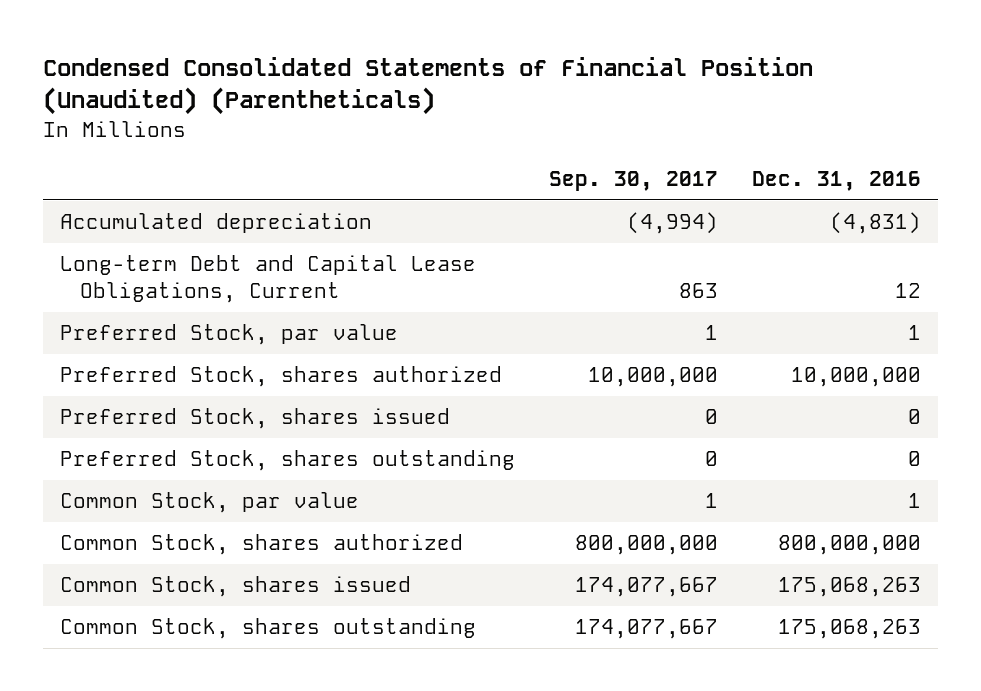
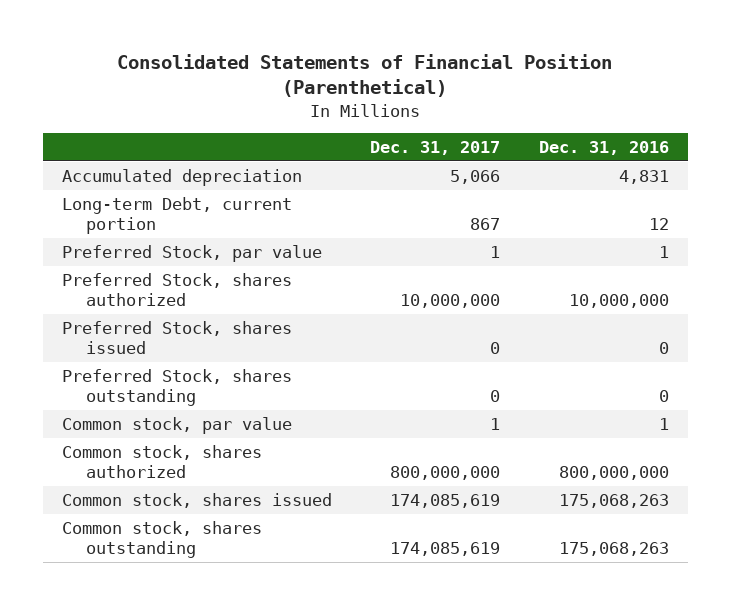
[43,56,814,116] Condensed Consolidated Statements of Financial Position (Unaudited) (Parentheticals) -> [117,53,613,98] Consolidated Statements of Financial Position (Parenthetical)
[549,170,719,191] Sep. 30, 2017 -> none
none -> [370,140,501,155] Dec. 31, 2017
[60,255,477,303] Long-term Debt and Capital Lease Obligations, Current -> none
[830,212,922,235] (4,831) -> [618,169,669,184] 4,831
none -> [62,196,293,235] Long-term Debt, current portion
[60,492,360,514] Common Stock, par value -> [62,416,293,434] Common stock, par value
[60,534,464,556] Common Stock, shares authorized -> [62,444,263,479] Common stock, shares authorized
[60,576,412,598] Common Stock, shares issued -> [62,492,333,508] Common stock, shares issued
[60,618,477,640] Common Stock, shares outstanding -> [62,520,263,559] Common stock, shares outstanding

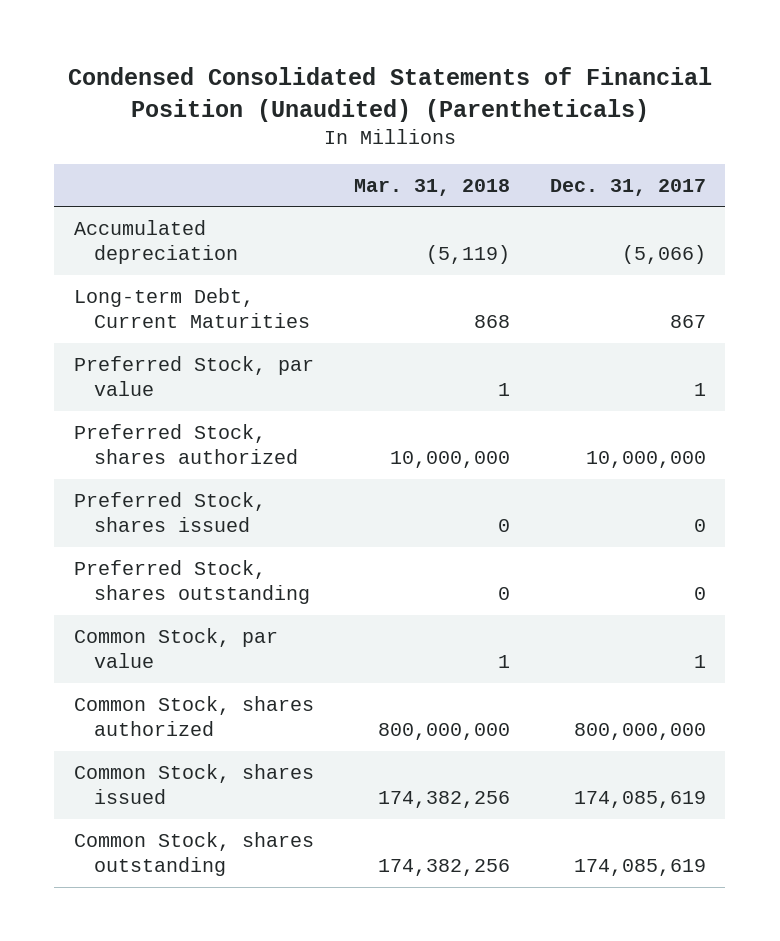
[117,53,613,98] Consolidated Statements of Financial Position (Parenthetical) -> [67,67,712,122] Condensed Consolidated Statements of Financial Position (Unaudited) (Parentheticals)
[538,140,669,155] Dec. 31, 2016 -> none
none -> [353,179,510,197] Mar. 31, 2018
[450,169,501,184] 5,066 -> [621,245,706,265] (5,066)
[62,196,293,235] Long-term Debt, current portion -> [73,287,311,329] Long-term Debt, Current Maturities
[62,416,293,434] Common stock, par value -> [73,627,278,669] Common Stock, par value
[62,444,263,479] Common stock, shares authorized -> [73,695,314,737] Common Stock, shares authorized
[62,492,333,508] Common stock, shares issued -> [73,763,314,805] Common Stock, shares issued
[62,520,263,559] Common stock, shares outstanding -> [73,831,314,877] Common Stock, shares outstanding

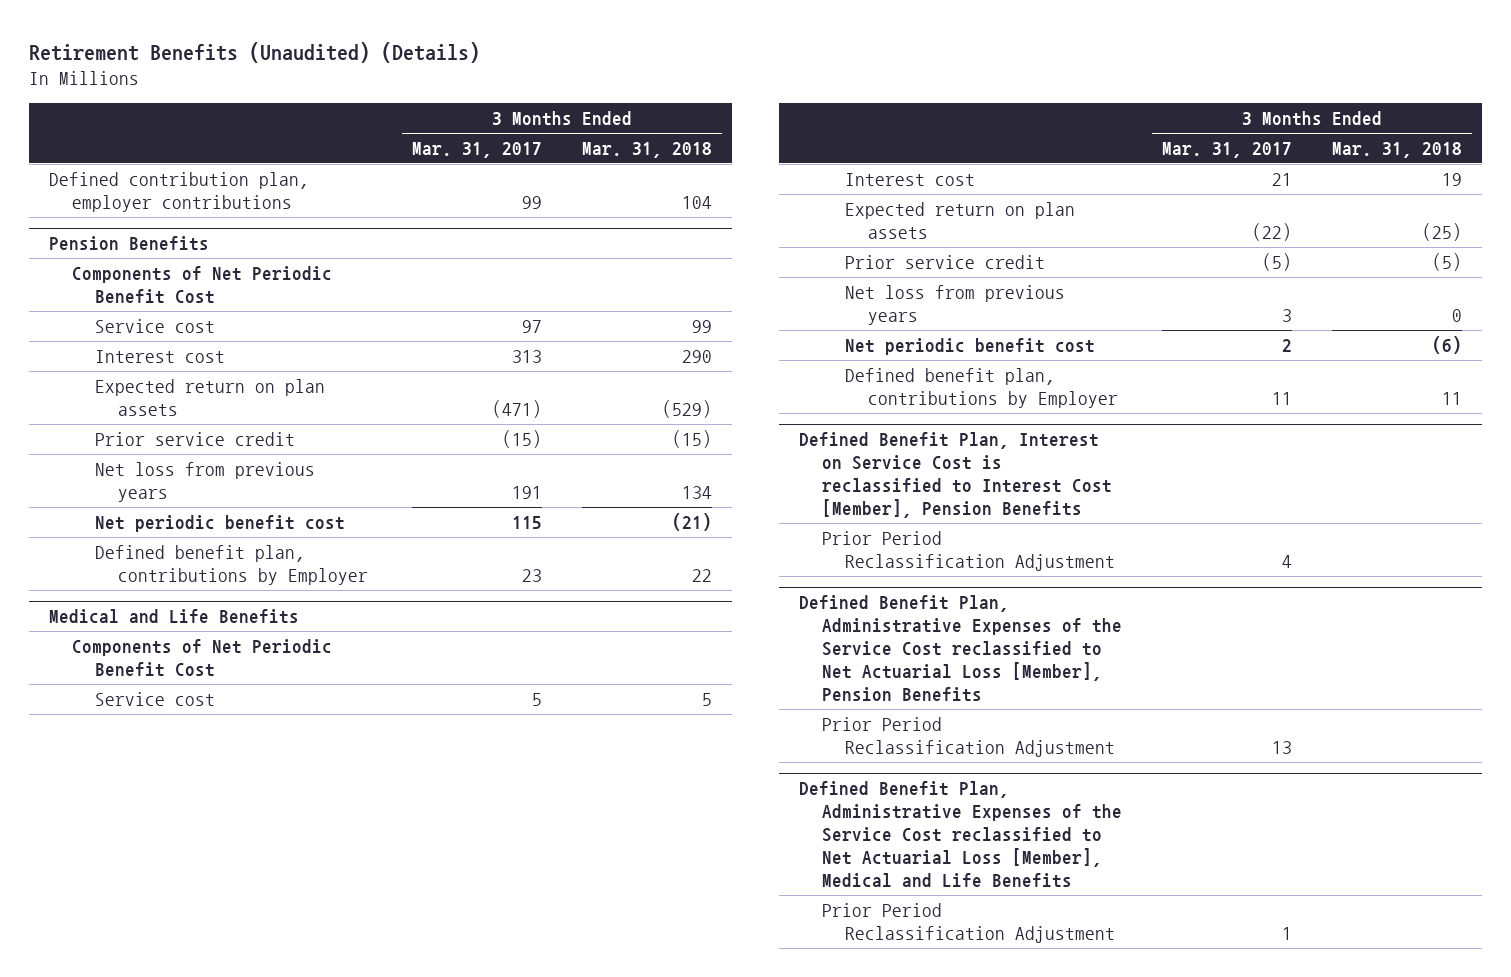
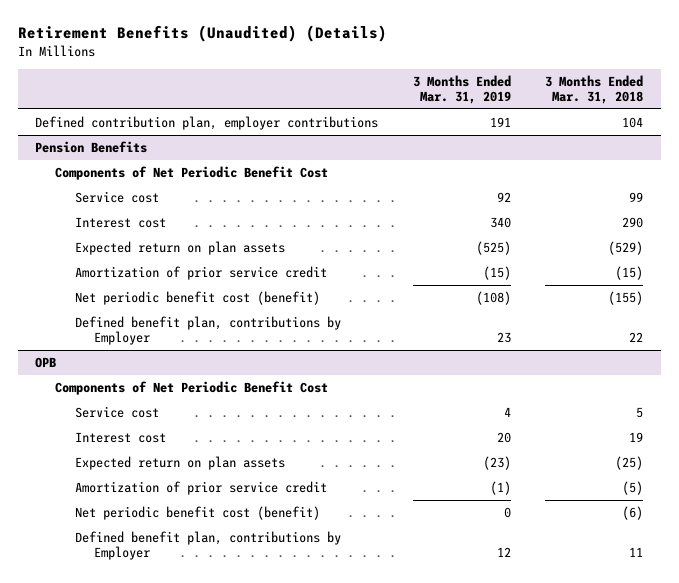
[411,142,542,159] Mar. 31, 2017 -> none
none -> [412,75,511,105] 3 Months Ended Mar. 31, 2019
[94,461,315,502] Net loss from previous years -> none
[94,431,295,446] Prior service credit -> [74,265,327,280] Amortization of prior service credit
[94,514,345,532] Net periodic benefit cost -> [74,290,320,305] Net periodic benefit cost (benefit)
[671,512,712,531] (21) -> [608,290,644,305] (155)
[48,609,299,625] Medical and Life Benefits -> [35,356,57,368] OPB
[845,284,1066,325] Net loss from previous years -> none
[845,254,1046,269] Prior service credit -> [74,480,327,495] Amortization of prior service credit
[845,337,1096,355] Net periodic benefit cost -> [74,505,320,520] Net periodic benefit cost (benefit)
[799,432,1113,518] Defined Benefit Plan, Interest on Service Cost is reclassified to Interest Cost [Member], Pension Benefits -> none
[822,530,1116,571] Prior Period Reclassification Adjustment -> none
[799,595,1123,702] Defined Benefit Plan, Administrative Expenses of the Service Cost reclassified to Net Actuarial Loss [Member], Pension Benefits -> none
[822,716,1116,757] Prior Period Reclassification Adjustment -> none
[799,781,1123,888] Defined Benefit Plan, Administrative Expenses of the Service Cost reclassified to Net Actuarial Loss [Member], Medical and Life Benefits -> none
[822,902,1116,943] Prior Period Reclassification Adjustment -> none

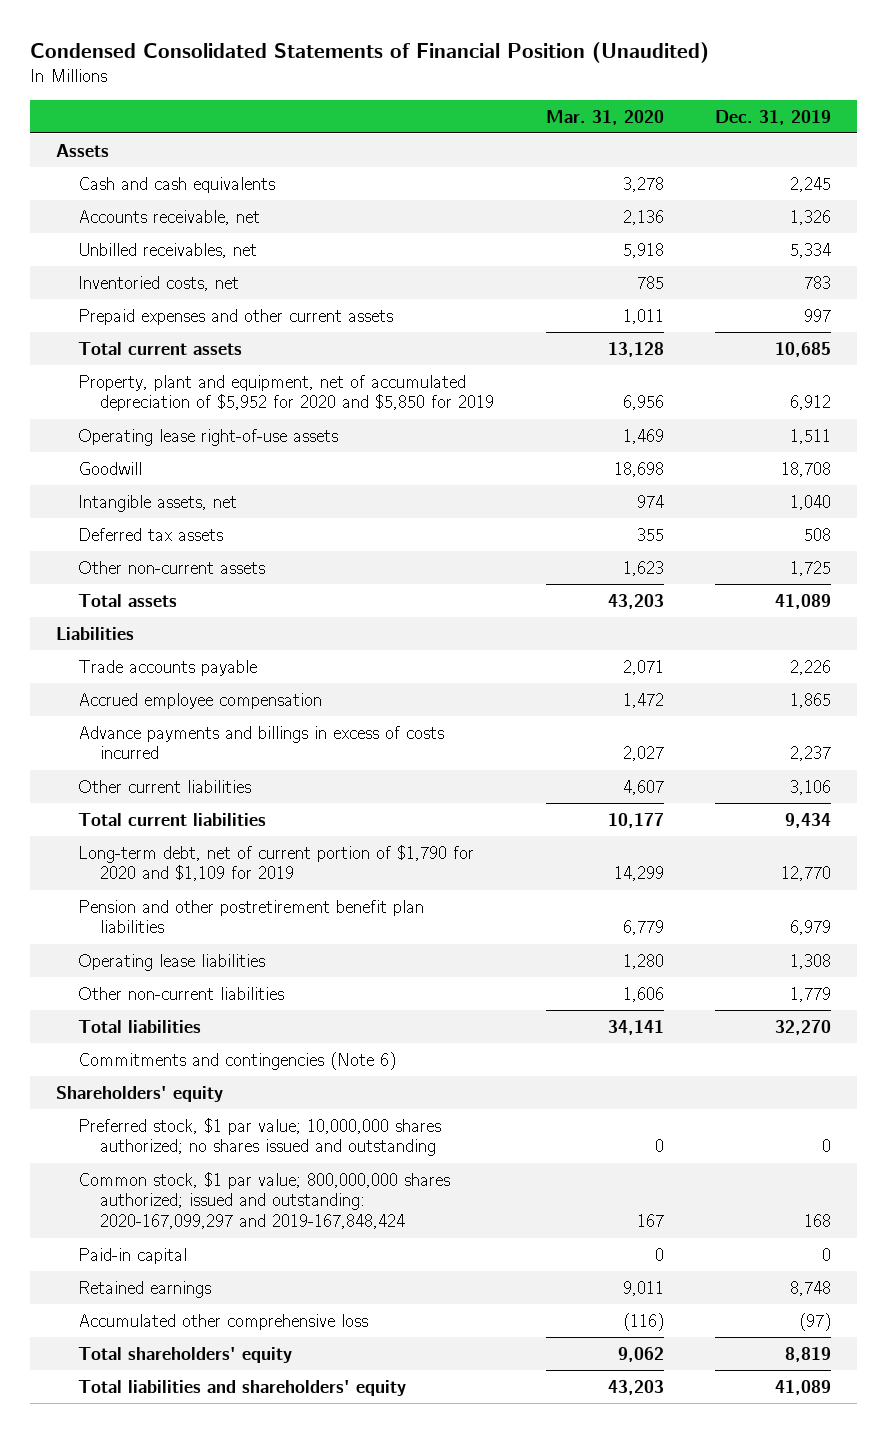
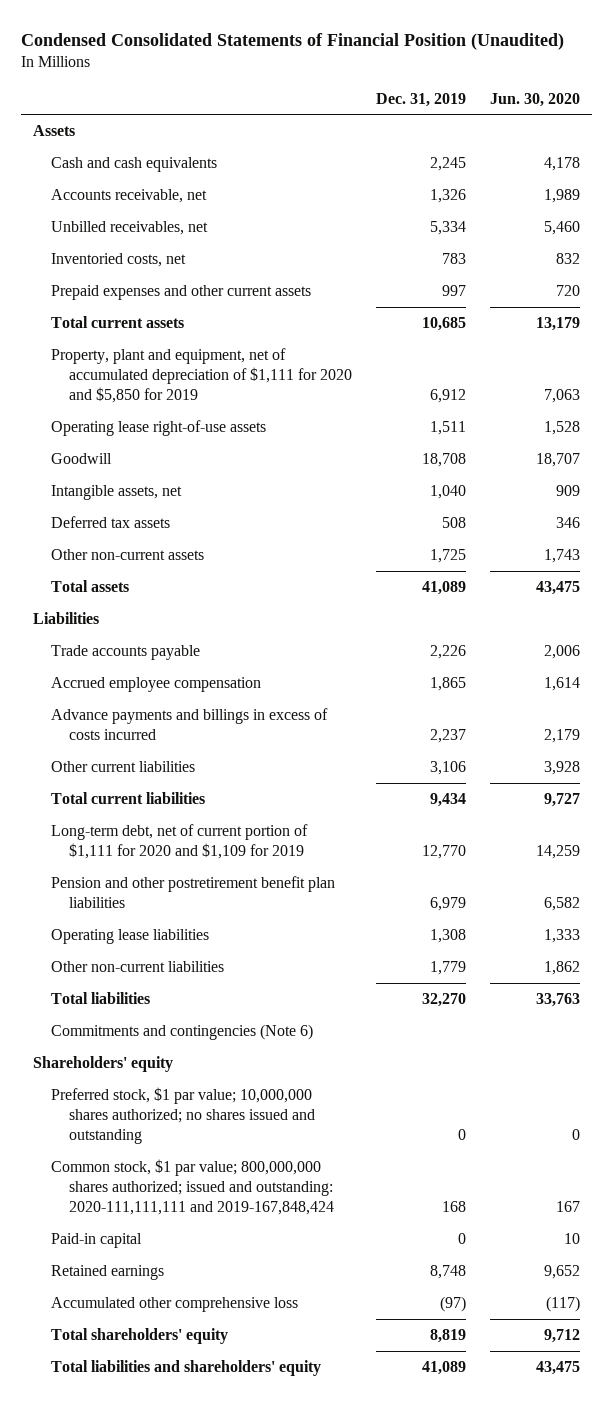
[545,109,664,125] Mar. 31, 2020 -> none
none -> [489,92,580,107] Jun. 30, 2020
[78,374,495,412] Property, plant and equipment, net of accumulated depreciation of $5,952 for 2020 and $5,850 for 2019 -> [51,348,353,403] Property, plant and equipment, net of accumulated depreciation of $1,111 for 2020 and $5,850 for 2019
[78,844,475,882] Long-term debt, net of current portion of $1,790 for 2020 and $1,109 for 2019 -> [51,824,309,859] Long-term debt, net of current portion of $1,111 for 2020 and $1,109 for 2019
[78,1171,451,1230] Common stock, $1 par value; 800,000,000 shares authorized; issued and outstanding: 2020-167,099,297 and 2019-167,848,424 -> [51,1159,335,1215] Common stock, $1 par value; 800,000,000 shares authorized; issued and outstanding: 2020-111,111,111 and 2019-167,848,424

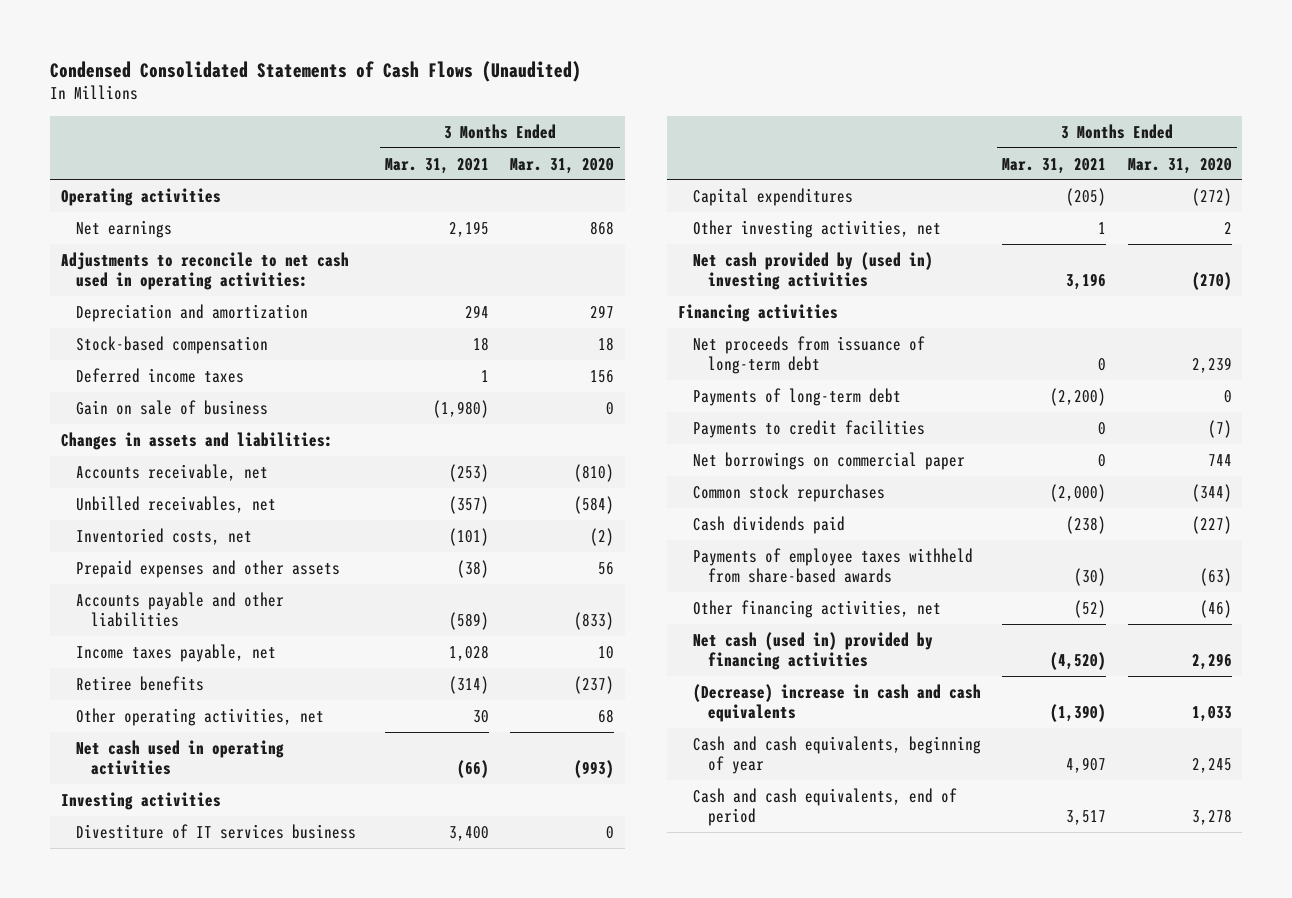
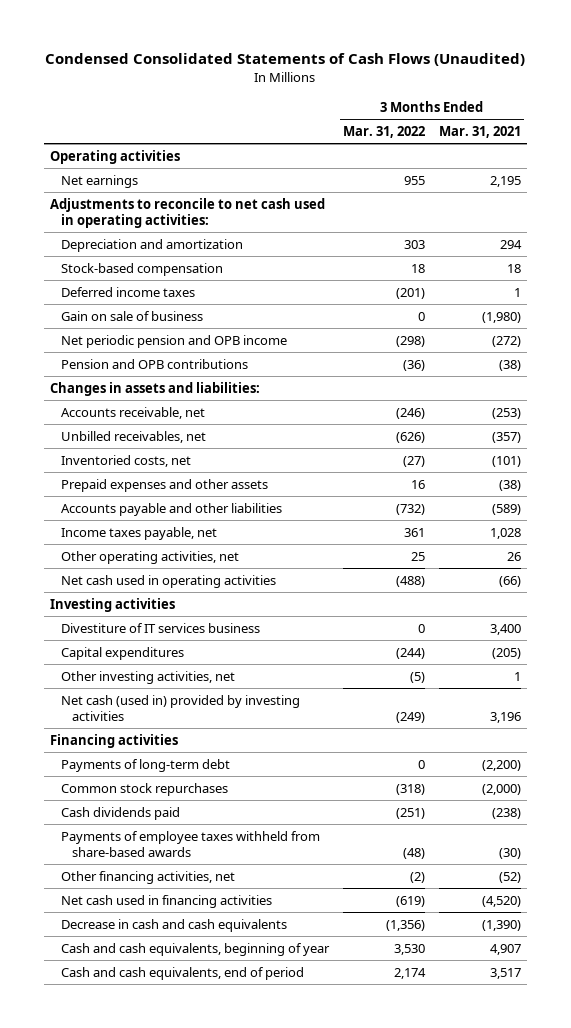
[510,157,615,174] Mar. 31, 2020 -> none
none -> [342,125,425,138] Mar. 31, 2022
none -> [61,334,288,348] Net periodic pension and OPB income
none -> [61,358,249,369] Pension and OPB contributions
[75,675,204,691] Retiree benefits -> none
[473,709,490,723] 30 -> [506,551,521,561] 26
[693,251,934,290] Net cash provided by (used in) investing activities -> [61,694,301,721] Net cash (used in) provided by investing activities
[693,335,926,374] Net proceeds from issuance of long-term debt -> none
[693,419,926,438] Payments to credit facilities -> none
[693,451,966,470] Net borrowings on commercial paper -> none
[693,631,934,670] Net cash (used in) provided by financing activities -> [61,894,273,908] Net cash used in financing activities
[693,683,982,722] (Decrease) increase in cash and cash equivalents -> [61,918,288,932] Decrease in cash and cash equivalents

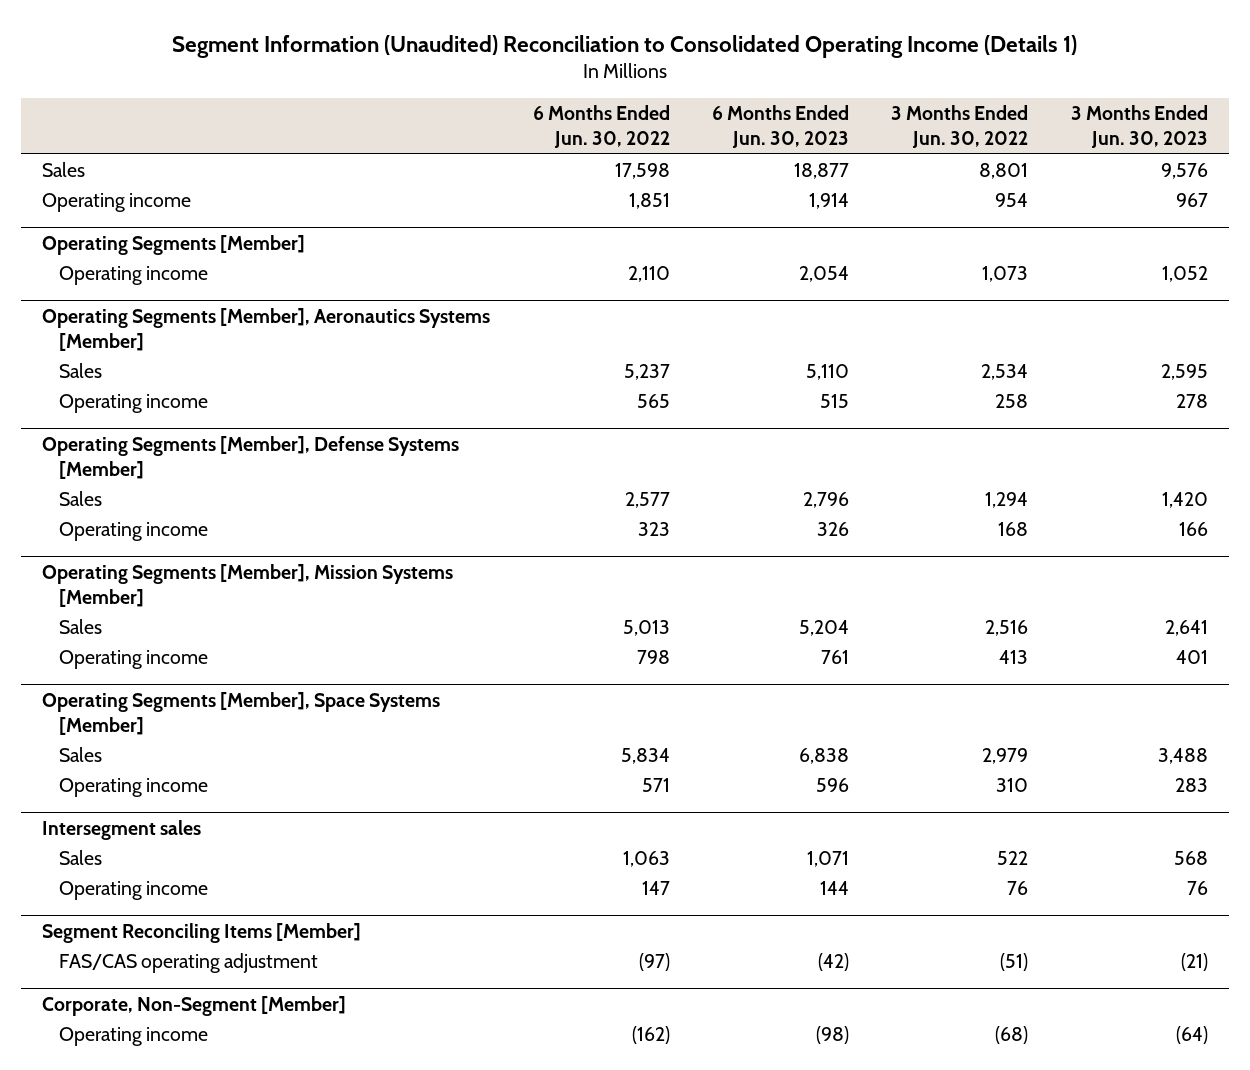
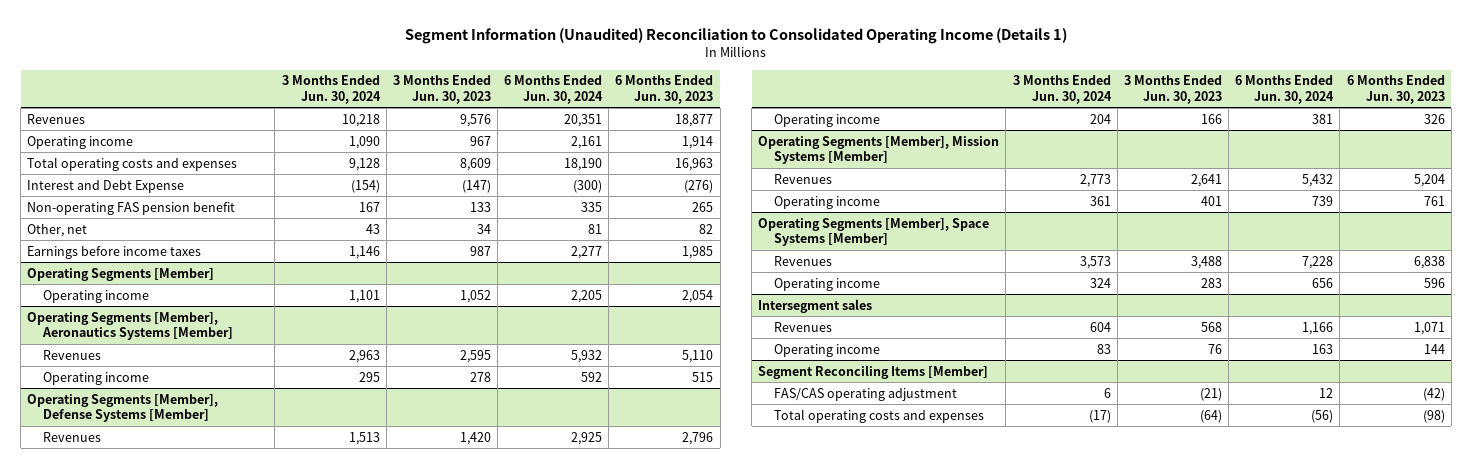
[532,104,670,149] 6 Months Ended Jun. 30, 2022 -> none
[891,104,1029,149] 3 Months Ended Jun. 30, 2022 -> none
none -> [281,75,381,104] 3 Months Ended Jun. 30, 2024
none -> [504,75,604,104] 6 Months Ended Jun. 30, 2024
[42,162,86,178] Sales -> [27,113,86,124] Revenues
none -> [27,156,238,171] Total operating costs and expenses
none -> [27,179,185,193] Interest and Debt Expense
none -> [27,201,236,215] Non-operating FAS pension benefit
none -> [27,223,88,237] Other, net
none -> [27,245,202,259] Earnings before income taxes
[58,363,102,379] Sales -> [42,349,101,360] Revenues
[58,491,102,507] Sales -> [42,431,101,442] Revenues
[58,619,102,635] Sales -> [773,173,832,184] Revenues
[58,747,102,763] Sales -> [773,255,832,266] Revenues
[58,850,102,866] Sales -> [773,321,832,332] Revenues
[42,995,347,1016] Corporate, Non-Segment [Member] -> none
[58,1027,208,1047] Operating income -> [773,408,984,423] Total operating costs and expenses

